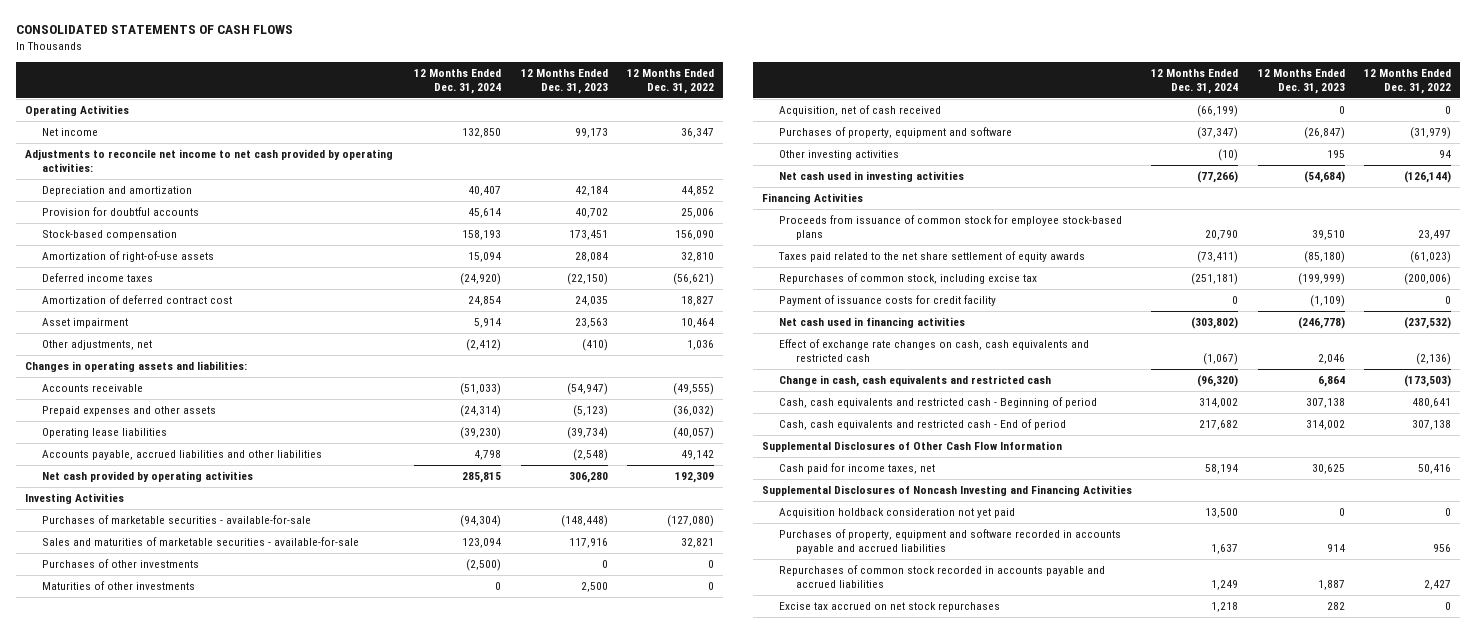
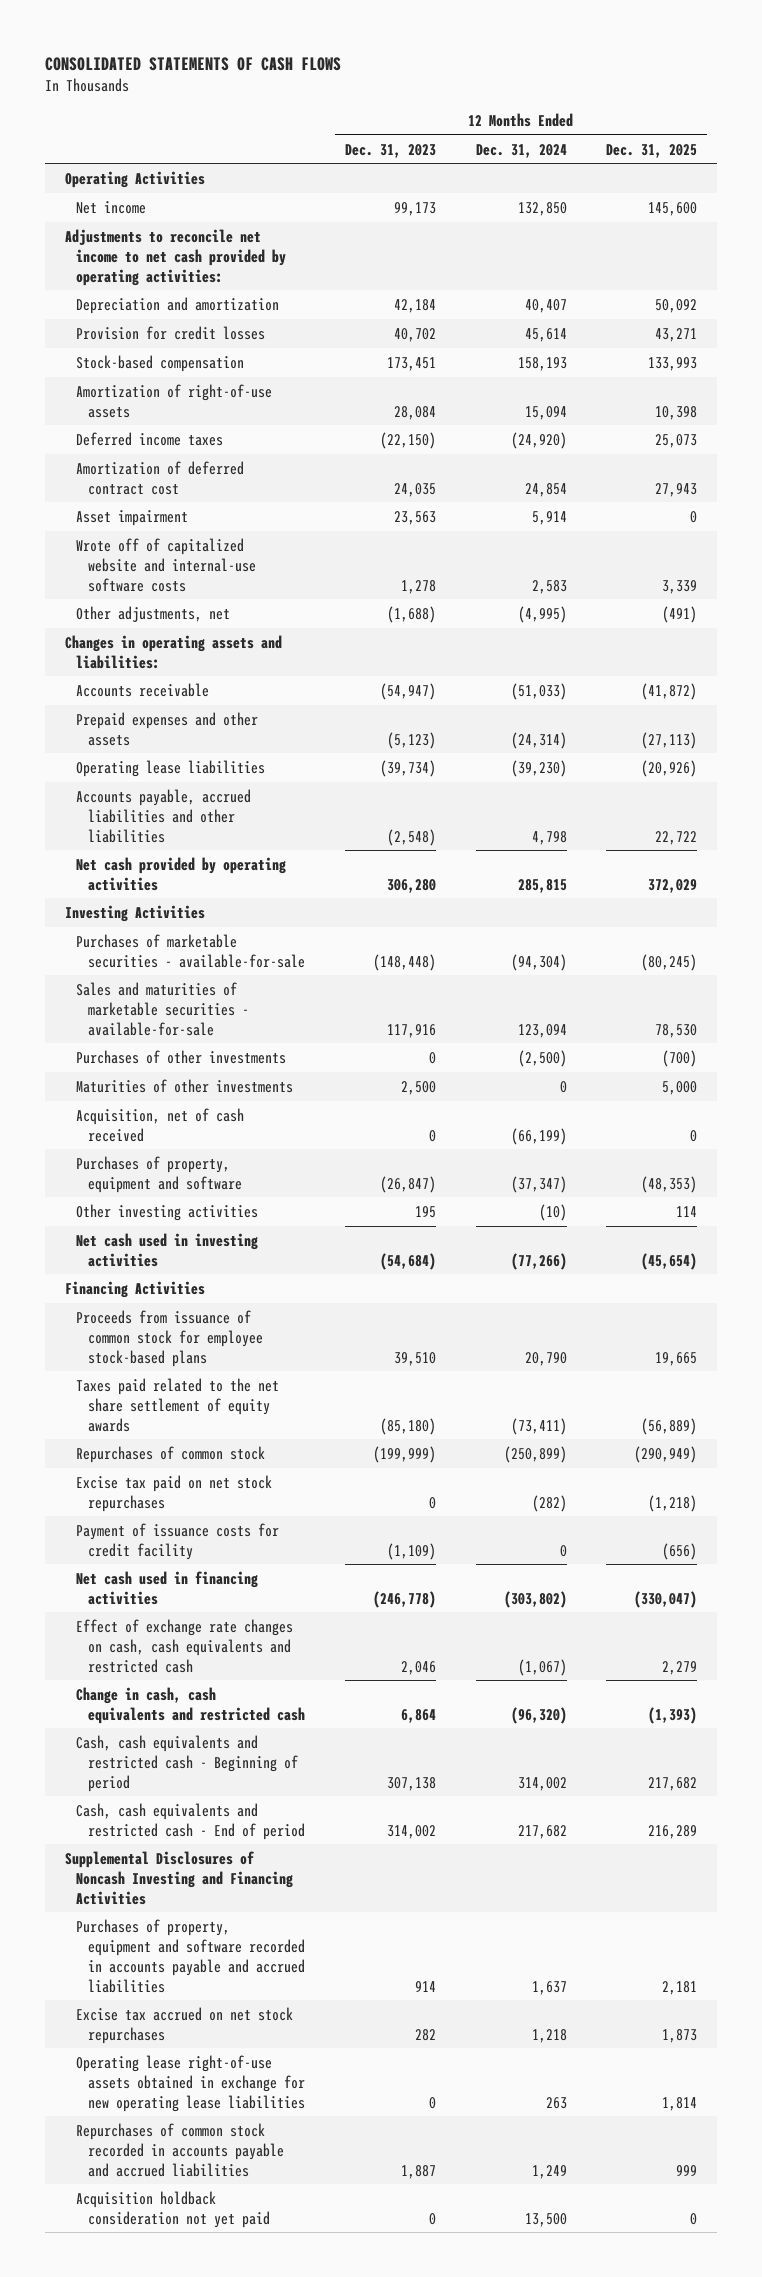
[626,68,714,94] 12 Months Ended Dec. 31, 2022 -> none
none -> [606,143,698,158] Dec. 31, 2025
[41,207,199,217] Provision for doubtful accounts -> [76,325,266,340] Provision for credit losses
none -> [76,537,256,592] Wrote off of capitalized website and internal-use software costs
[466,339,502,352] (2,412) -> [517,605,567,623] (4,995)
[581,339,608,352] (410) -> [386,605,436,623] (1,688)
[778,273,1037,285] Repurchases of common stock, including excise tax -> [76,1445,266,1463] Repurchases of common stock
[1191,273,1239,286] (251,181) -> [503,1445,567,1463] (250,899)
none -> [76,1474,273,1512] Excise tax paid on net stock repurchases
[762,441,1063,453] Supplemental Disclosures of Other Cash Flow Information -> none
[778,463,935,475] Cash paid for income taxes, net -> none
none -> [76,2054,305,2112] Operating lease right-of-use assets obtained in exchange for new operating lease liabilities
[778,565,1105,589] Repurchases of common stock recorded in accounts payable and accrued liabilities -> [76,2122,284,2177] Repurchases of common stock recorded in accounts payable and accrued liabilities
[778,508,1015,519] Acquisition holdback consideration not yet paid -> [76,2190,270,2228] Acquisition holdback consideration not yet paid

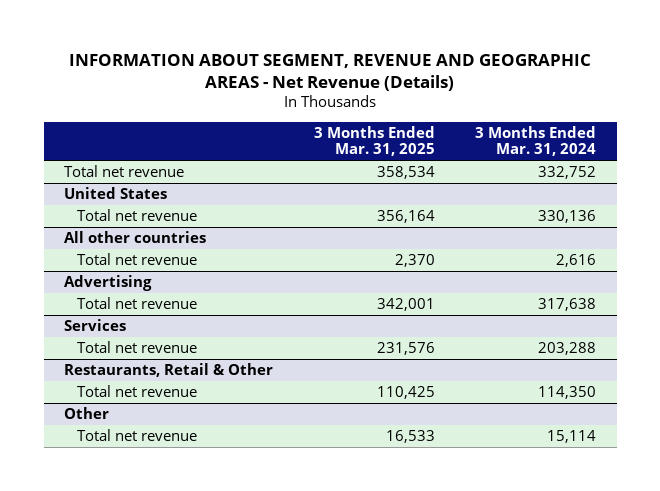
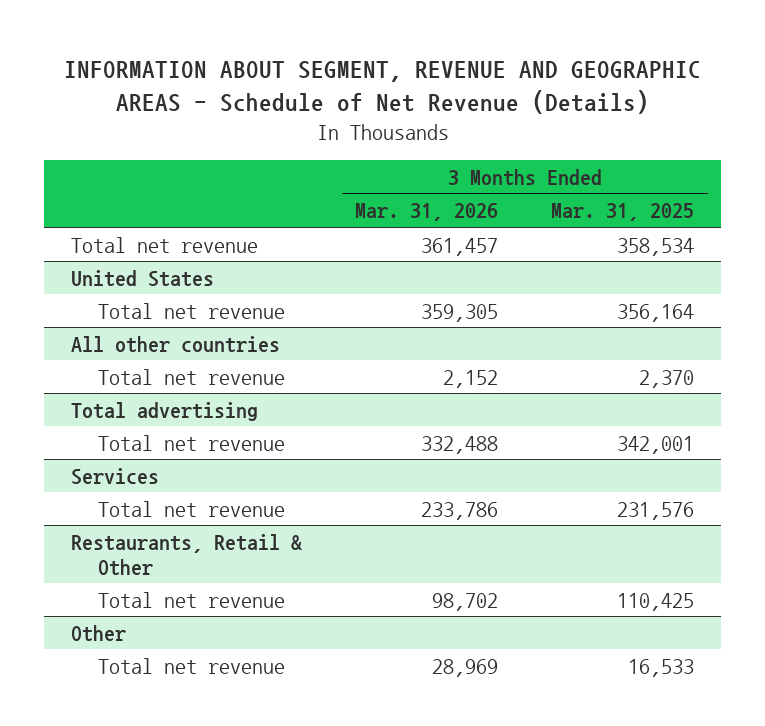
[69,53,592,92] INFORMATION ABOUT SEGMENT, REVENUE AND GEOGRAPHIC AREAS - Net Revenue (Details) -> [63,60,701,115] INFORMATION ABOUT SEGMENT, REVENUE AND GEOGRAPHIC AREAS - Schedule of Net Revenue (Details)
[475,125,597,157] 3 Months Ended Mar. 31, 2024 -> none
none -> [355,203,499,222] Mar. 31, 2026
[63,274,152,291] Advertising -> [70,401,258,421] Total advertising

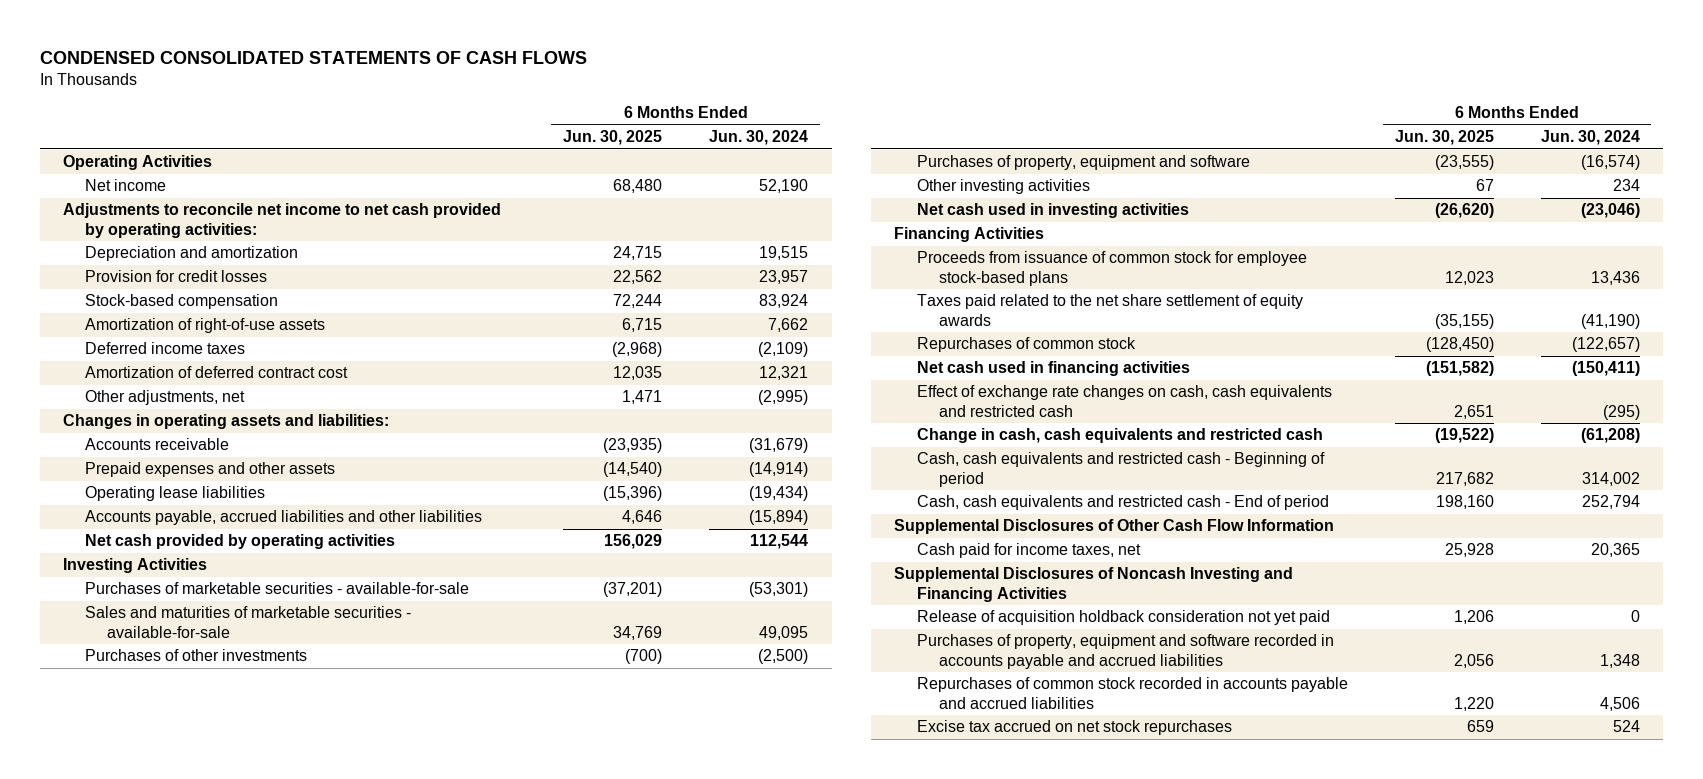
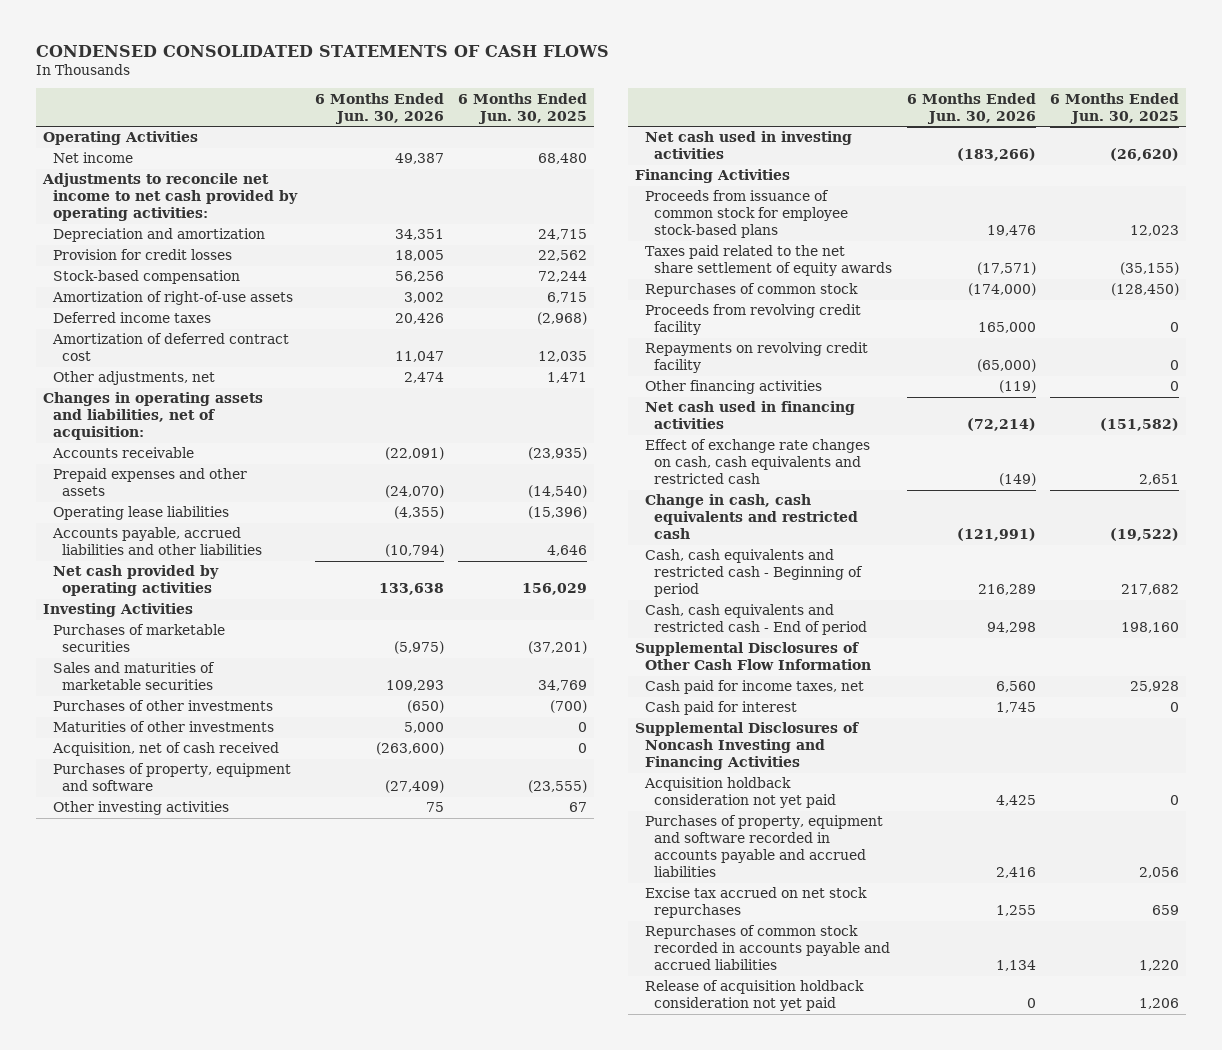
[709,130,809,146] Jun. 30, 2024 -> none
none -> [314,92,444,124] 6 Months Ended Jun. 30, 2026
[62,414,389,430] Changes in operating assets and liabilities: -> [43,392,264,441] Changes in operating assets and liabilities, net of acquisition:
[85,582,470,595] Purchases of marketable securities - available-for-sale -> [52,624,225,653] Purchases of marketable securities
[85,606,412,638] Sales and maturities of marketable securities - available-for-sale -> [52,662,215,691] Sales and maturities of marketable securities
none -> [52,721,274,733] Maturities of other investments
none -> [51,742,279,757] Acquisition, net of cash received
none -> [644,304,861,336] Proceeds from revolving credit facility
none -> [644,342,868,374] Repayments on revolving credit facility
none -> [644,380,822,395] Other financing activities
none -> [644,701,797,716] Cash paid for interest
none -> [643,777,837,809] Acquisition holdback consideration not yet paid
[916,677,1348,709] Repurchases of common stock recorded in accounts payable and accrued liabilities -> [644,925,891,971] Repurchases of common stock recorded in accounts payable and accrued liabilities
[916,610,1330,626] Release of acquisition holdback consideration not yet paid -> [644,980,864,1012] Release of acquisition holdback consideration not yet paid

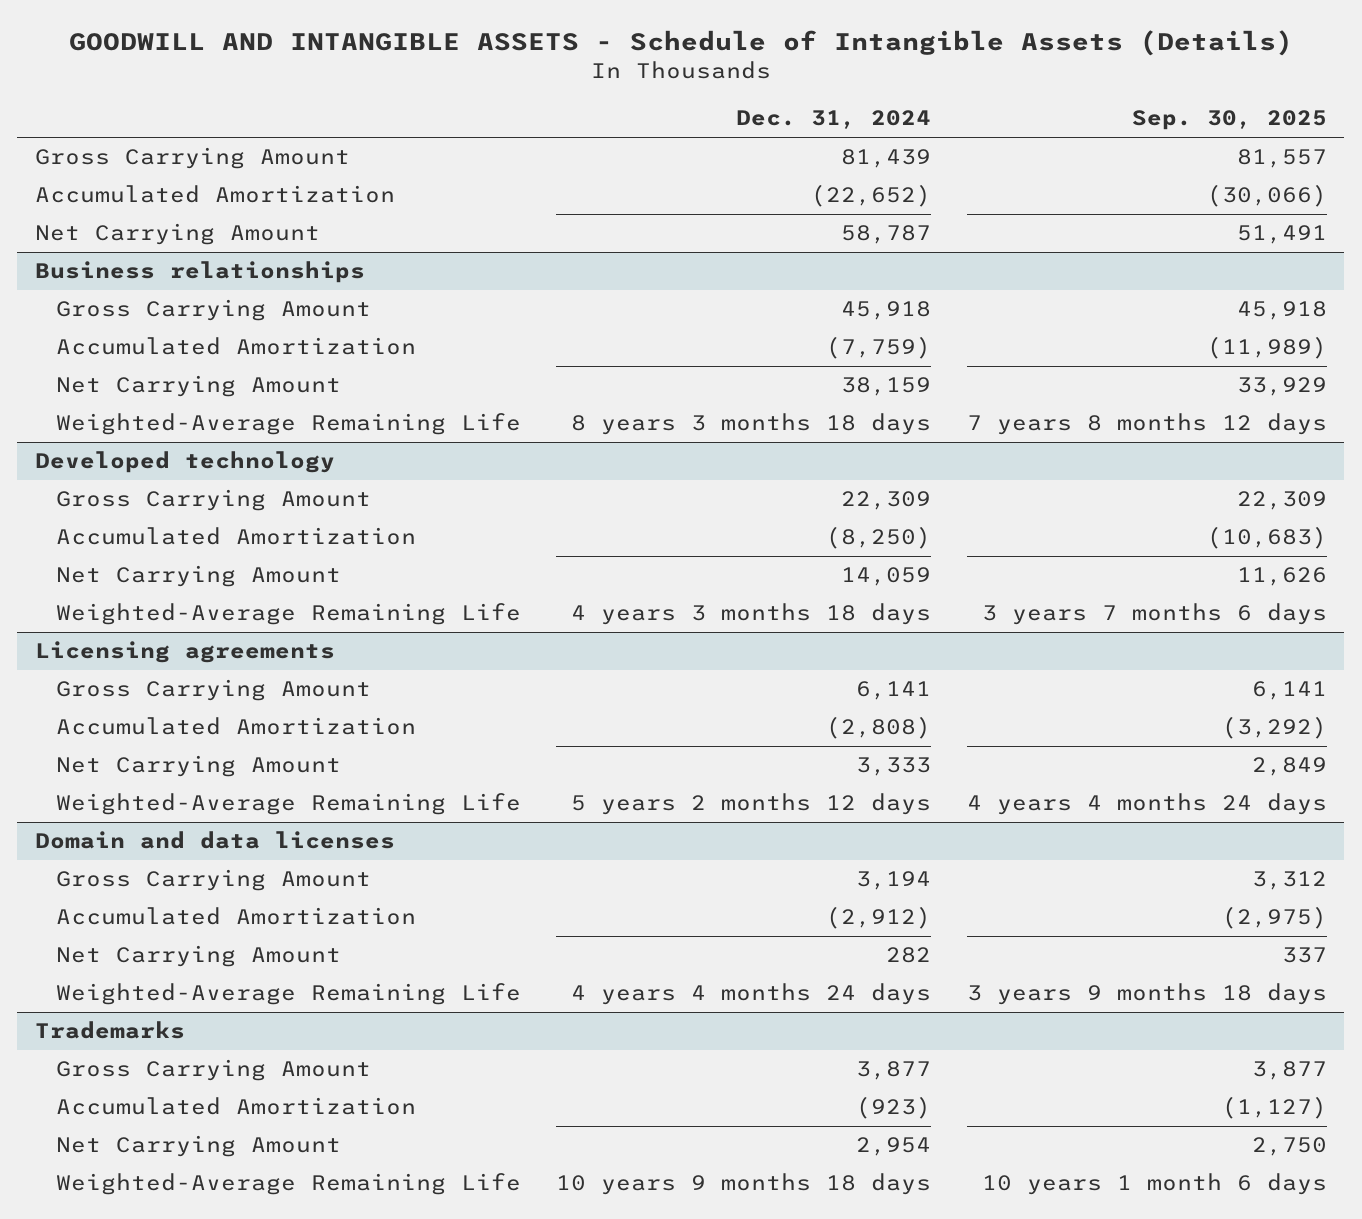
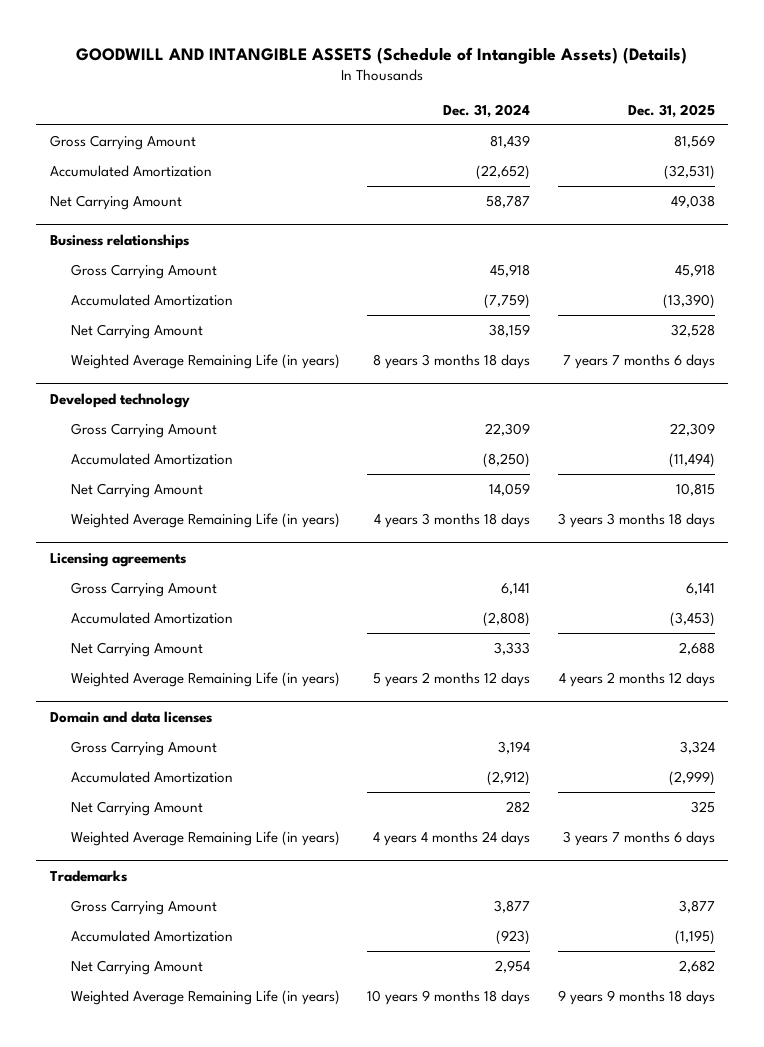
[68,29,1293,56] GOODWILL AND INTANGIBLE ASSETS - Schedule of Intangible Assets (Details) -> [76,46,688,64] GOODWILL AND INTANGIBLE ASSETS (Schedule of Intangible Assets) (Details)
[1131,110,1327,131] Sep. 30, 2025 -> none
none -> [627,103,715,118] Dec. 31, 2025
[55,413,521,436] Weighted-Average Remaining Life -> [70,353,340,369] Weighted Average Remaining Life (in years)
[55,603,521,626] Weighted-Average Remaining Life -> [70,512,340,528] Weighted Average Remaining Life (in years)
[55,793,521,816] Weighted-Average Remaining Life -> [70,671,340,687] Weighted Average Remaining Life (in years)
[55,983,521,1006] Weighted-Average Remaining Life -> [70,830,340,846] Weighted Average Remaining Life (in years)
[55,1173,521,1196] Weighted-Average Remaining Life -> [70,989,340,1005] Weighted Average Remaining Life (in years)

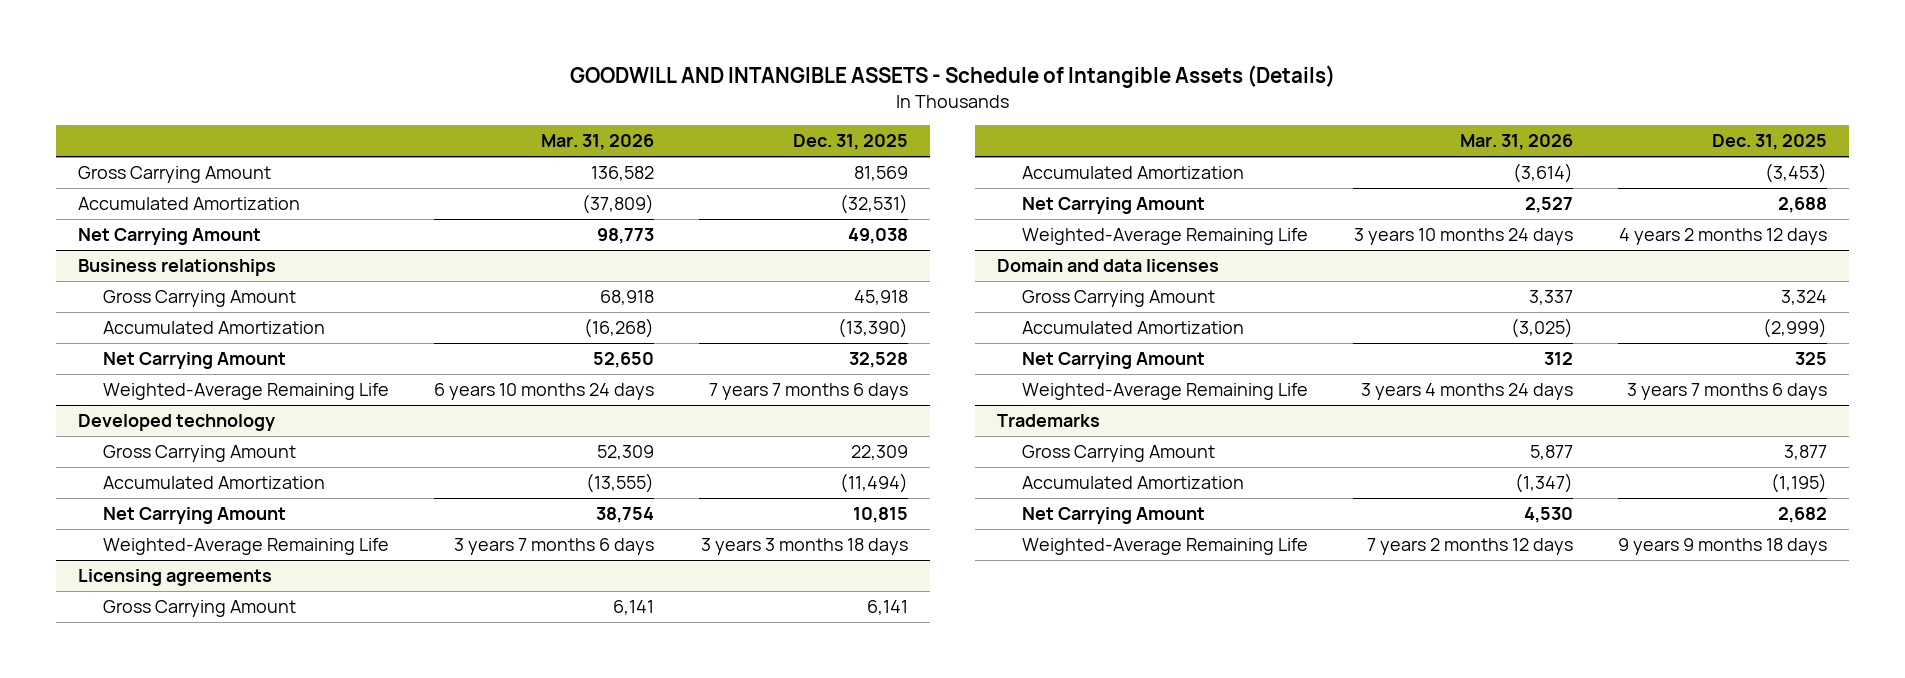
[76,46,688,64] GOODWILL AND INTANGIBLE ASSETS (Schedule of Intangible Assets) (Details) -> [569,65,1335,89] GOODWILL AND INTANGIBLE ASSETS - Schedule of Intangible Assets (Details)
[443,103,531,118] Dec. 31, 2024 -> none
none -> [541,134,655,151] Mar. 31, 2026
[70,353,340,369] Weighted Average Remaining Life (in years) -> [103,382,390,400] Weighted-Average Remaining Life
[70,512,340,528] Weighted Average Remaining Life (in years) -> [103,537,390,555] Weighted-Average Remaining Life
[70,671,340,687] Weighted Average Remaining Life (in years) -> [1022,227,1309,245] Weighted-Average Remaining Life
[70,830,340,846] Weighted Average Remaining Life (in years) -> [1022,382,1309,400] Weighted-Average Remaining Life
[70,989,340,1005] Weighted Average Remaining Life (in years) -> [1022,537,1309,555] Weighted-Average Remaining Life

